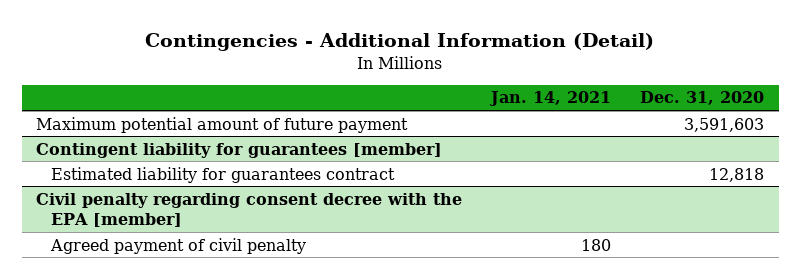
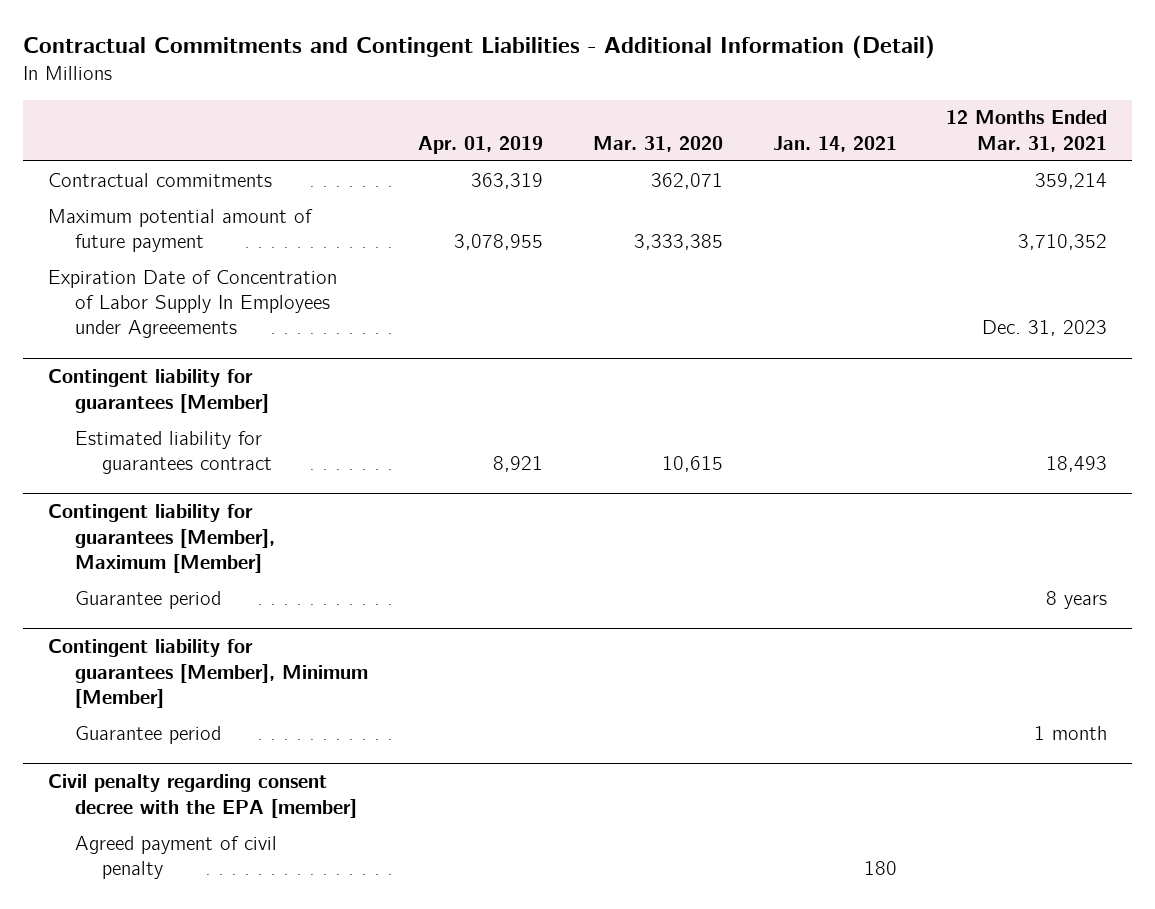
[145,33,655,52] Contingencies - Additional Information (Detail) -> [22,35,935,60] Contractual Commitments and Contingent Liabilities - Additional Information (Detail)
[640,91,765,106] Dec. 31, 2020 -> none
none -> [417,135,543,154] Apr. 01, 2019
none -> [592,135,723,152] Mar. 31, 2020
none -> [946,110,1108,152] 12 Months Ended Mar. 31, 2021
none -> [47,172,272,187] Contractual commitments
none -> [47,269,337,339] Expiration Date of Concentration of Labor Supply In Employees under Agreeements
[36,142,443,158] Contingent liability for guarantees [member] -> [47,369,270,413] Contingent liability for guarantees [Member]
none -> [47,504,276,574] Contingent liability for guarantees [Member], Maximum [Member]
none -> [75,590,222,609] Guarantee period
none -> [47,639,369,709] Contingent liability for guarantees [Member], Minimum [Member]
none -> [75,725,222,744] Guarantee period

